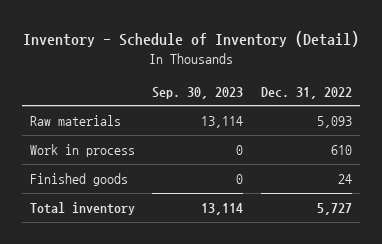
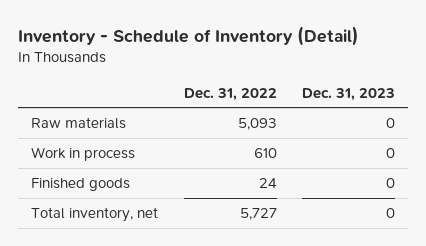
[152,86,244,99] Sep. 30, 2023 -> none
none -> [302,87,396,101] Dec. 31, 2023
[30,201,136,215] Total inventory -> [31,207,159,223] Total inventory, net

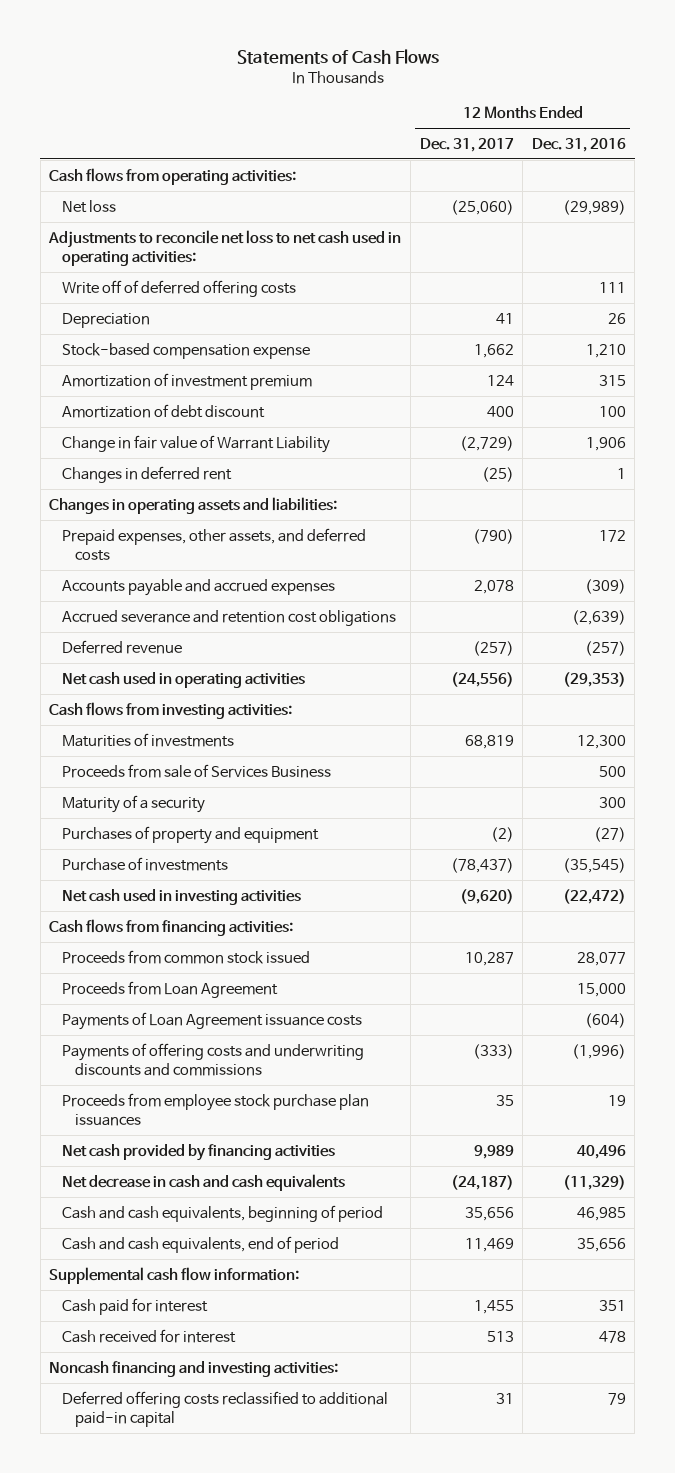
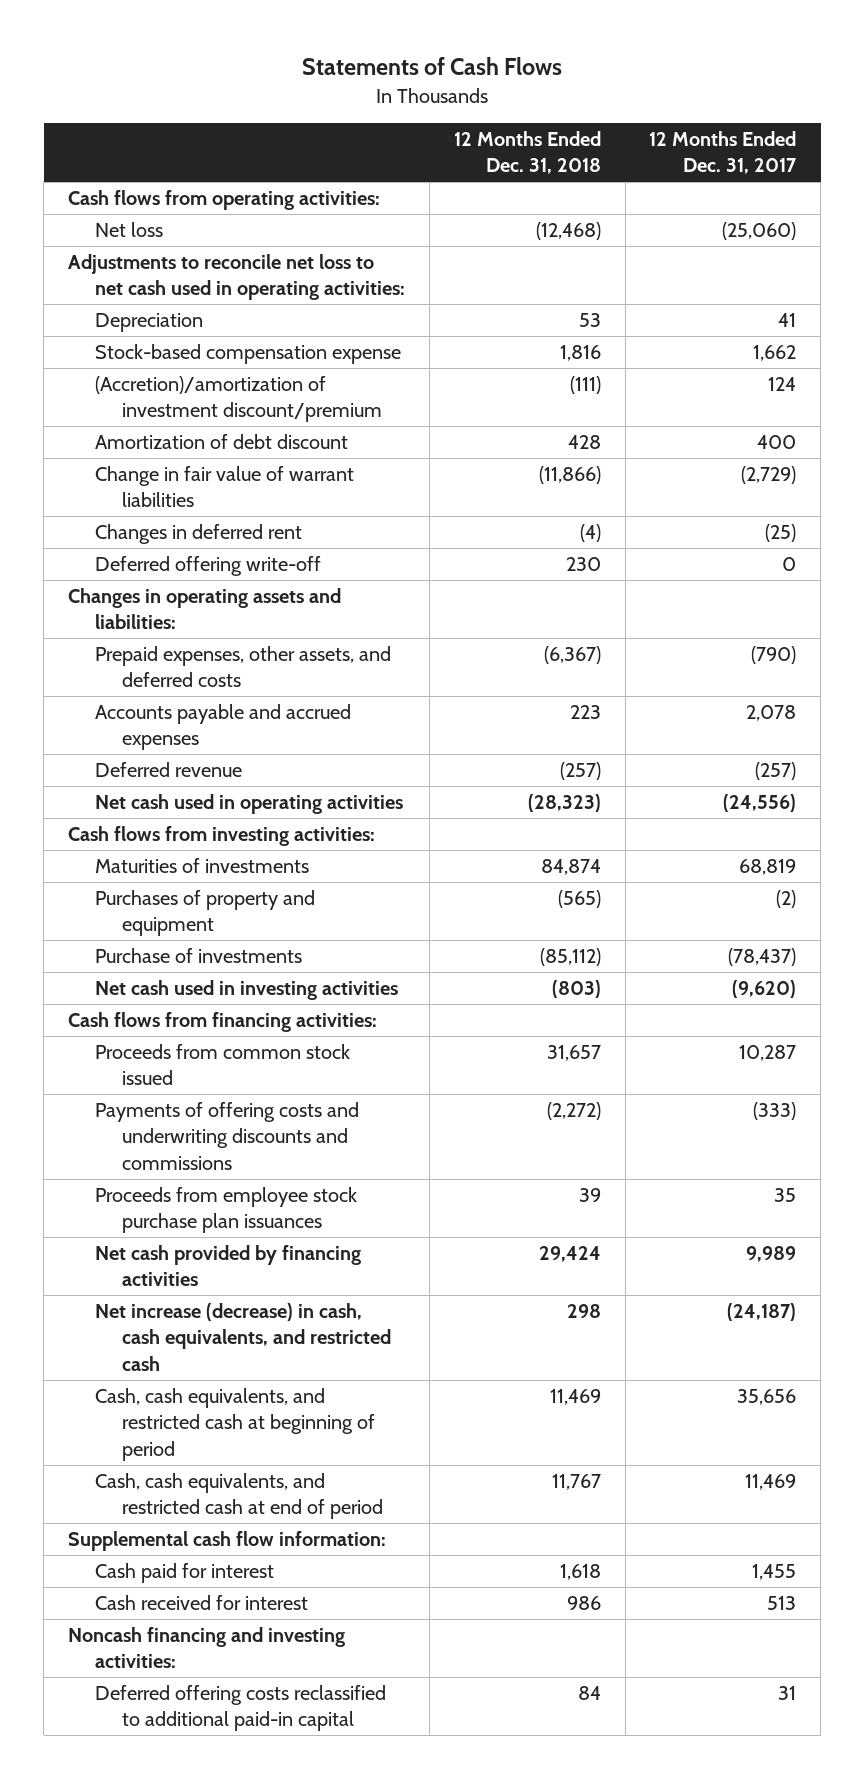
[531,137,626,152] Dec. 31, 2016 -> none
none -> [453,130,601,175] 12 Months Ended Dec. 31, 2018
[62,279,297,297] Write off of deferred offering costs -> none
[62,372,313,390] Amortization of investment premium -> [95,376,383,423] (Accretion)/amortization of investment discount/premium
[62,434,331,453] Change in fair value of Warrant Liability -> [95,466,355,508] Change in fair value of warrant liabilities
none -> [95,556,322,577] Deferred offering write-off
[62,609,397,626] Accrued severance and retention cost obligations -> none
[62,763,332,778] Proceeds from sale of Services Business -> none
[62,794,206,813] Maturity of a security -> none
[62,980,279,998] Proceeds from Loan Agreement -> none
[62,1011,363,1030] Payments of Loan Agreement issuance costs -> none
[62,1173,346,1191] Net decrease in cash and cash equivalents -> [95,1303,392,1371] Net increase (decrease) in cash, cash equivalents, and restricted cash
[62,1204,384,1222] Cash and cash equivalents, beginning of period -> [95,1388,376,1461] Cash, cash equivalents, and restricted cash at beginning of period
[62,1235,340,1253] Cash and cash equivalents, end of period -> [95,1473,384,1520] Cash, cash equivalents, and restricted cash at end of period

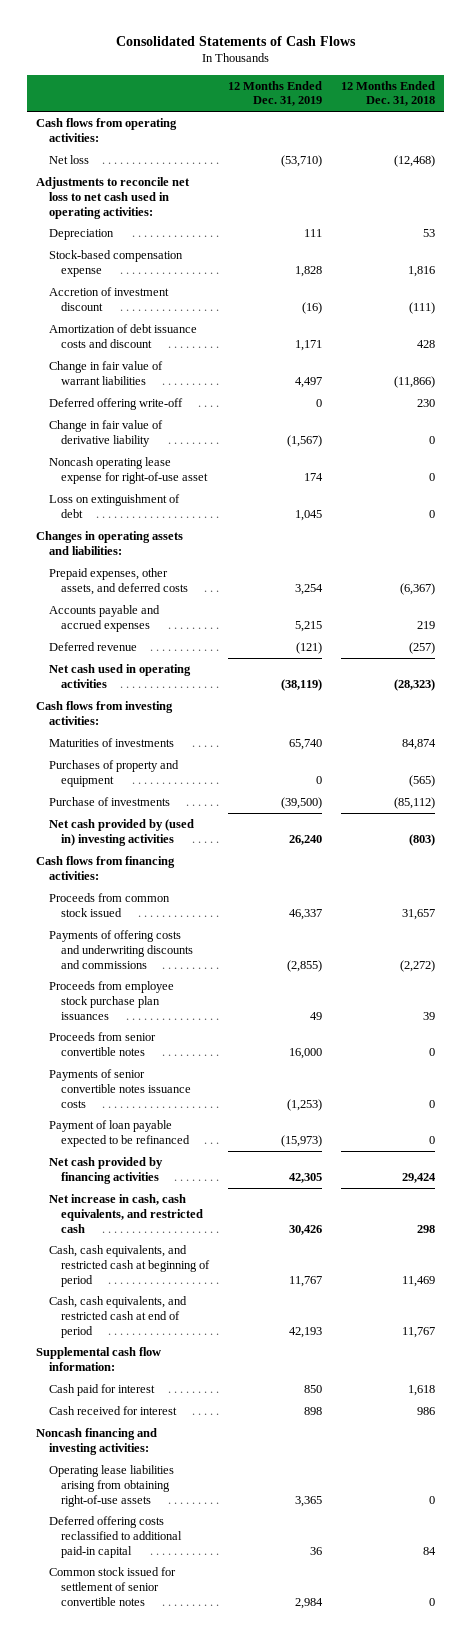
[302,57,563,76] Statements of Cash Flows -> [115,35,356,46] Consolidated Statements of Cash Flows
[649,130,798,175] 12 Months Ended Dec. 31, 2017 -> none
none -> [228,80,323,107] 12 Months Ended Dec. 31, 2019
[95,376,383,423] (Accretion)/amortization of investment discount/premium -> [48,286,169,311] Accretion of investment discount
[95,434,349,450] Amortization of debt discount -> [48,323,197,348] Amortization of debt issuance costs and discount
[95,524,303,545] Changes in deferred rent -> none
none -> [48,419,163,447] Change in fair value of derivative liability
none -> [48,456,209,484] Noncash operating lease expense for right-of-use asset
none -> [48,493,180,518] Loss on extinguishment of debt
[569,705,601,720] 223 -> [416,620,435,629] 219
[95,980,399,1001] Net cash used in investing activities -> [48,818,194,846] Net cash provided by (used in) investing activities
none -> [48,1031,156,1056] Proceeds from senior convertible notes
none -> [48,1068,192,1108] Payments of senior convertible notes issuance costs
none -> [48,1119,191,1147] Payment of loan payable expected to be refinanced
[95,1303,392,1371] Net increase (decrease) in cash, cash equivalents, and restricted cash -> [48,1193,204,1233] Net increase in cash, cash equivalents, and restricted cash
none -> [48,1464,174,1507] Operating lease liabilities arising from obtaining right-of-use assets
none -> [48,1566,176,1606] Common stock issued for settlement of senior convertible notes

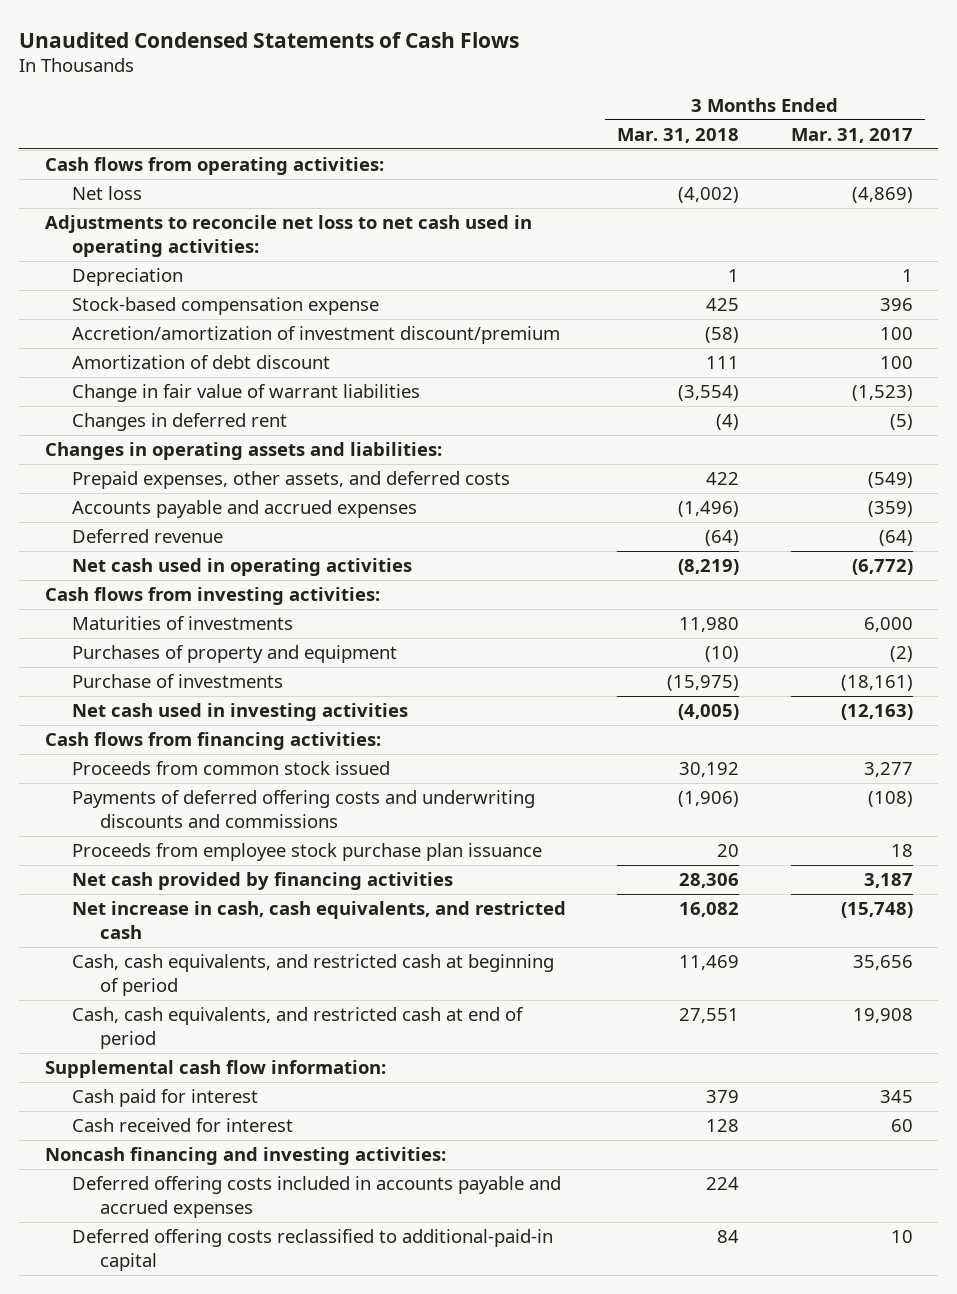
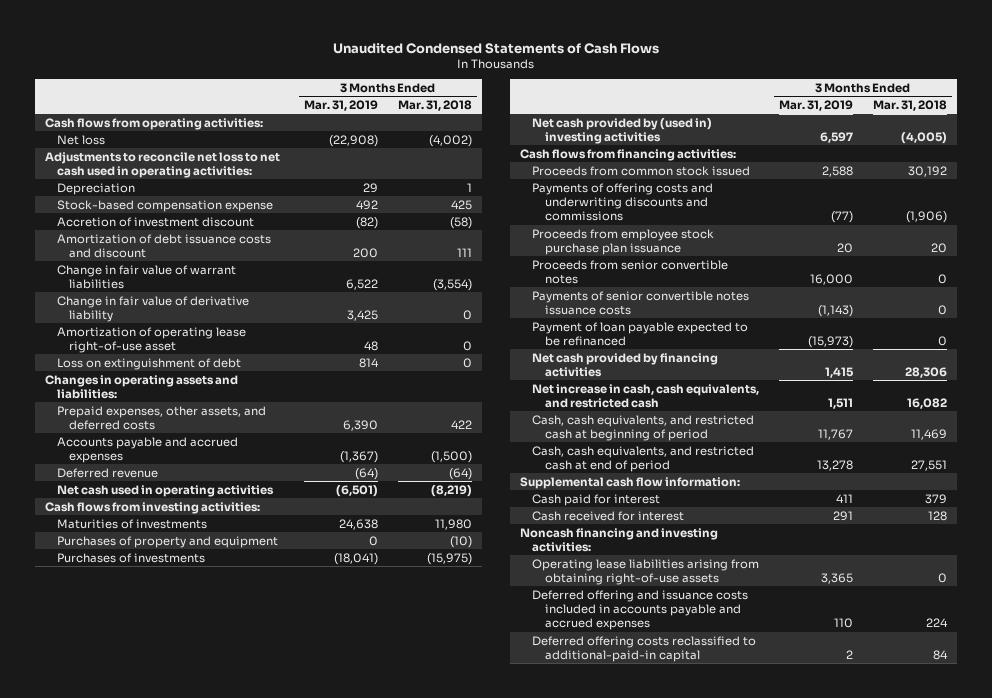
[790,127,913,143] Mar. 31, 2017 -> none
none -> [304,99,379,111] Mar. 31, 2019
[72,326,561,345] Accretion/amortization of investment discount/premium -> [57,216,255,227] Accretion of investment discount
[72,355,331,370] Amortization of debt discount -> [57,233,272,258] Amortization of debt issuance costs and discount
[72,413,288,432] Changes in deferred rent -> none
none -> [57,295,250,322] Change in fair value of derivative liability
none -> [57,326,247,353] Amortization of operating lease right-of-use asset
none -> [57,357,242,370] Loss on extinguishment of debt
[678,501,740,518] (1,496) -> [431,450,473,463] (1,500)
[72,674,284,689] Purchase of investments -> [57,552,206,563] Purchases of investments
[72,703,409,722] Net cash used in investing activities -> [532,117,713,144] Net cash provided by (used in) investing activities
[72,790,536,828] Payments of deferred offering costs and underwriting discounts and commissions -> [532,182,714,222] Payments of offering costs and underwriting discounts and commissions
none -> [532,259,729,284] Proceeds from senior convertible notes
none -> [532,290,750,315] Payments of senior convertible notes issuance costs
none -> [532,321,749,346] Payment of loan payable expected to be refinanced
none -> [532,558,760,585] Operating lease liabilities arising from obtaining right-of-use assets
[72,1176,562,1218] Deferred offering costs included in accounts payable and accrued expenses -> [532,589,749,631] Deferred offering and issuance costs included in accounts payable and accrued expenses

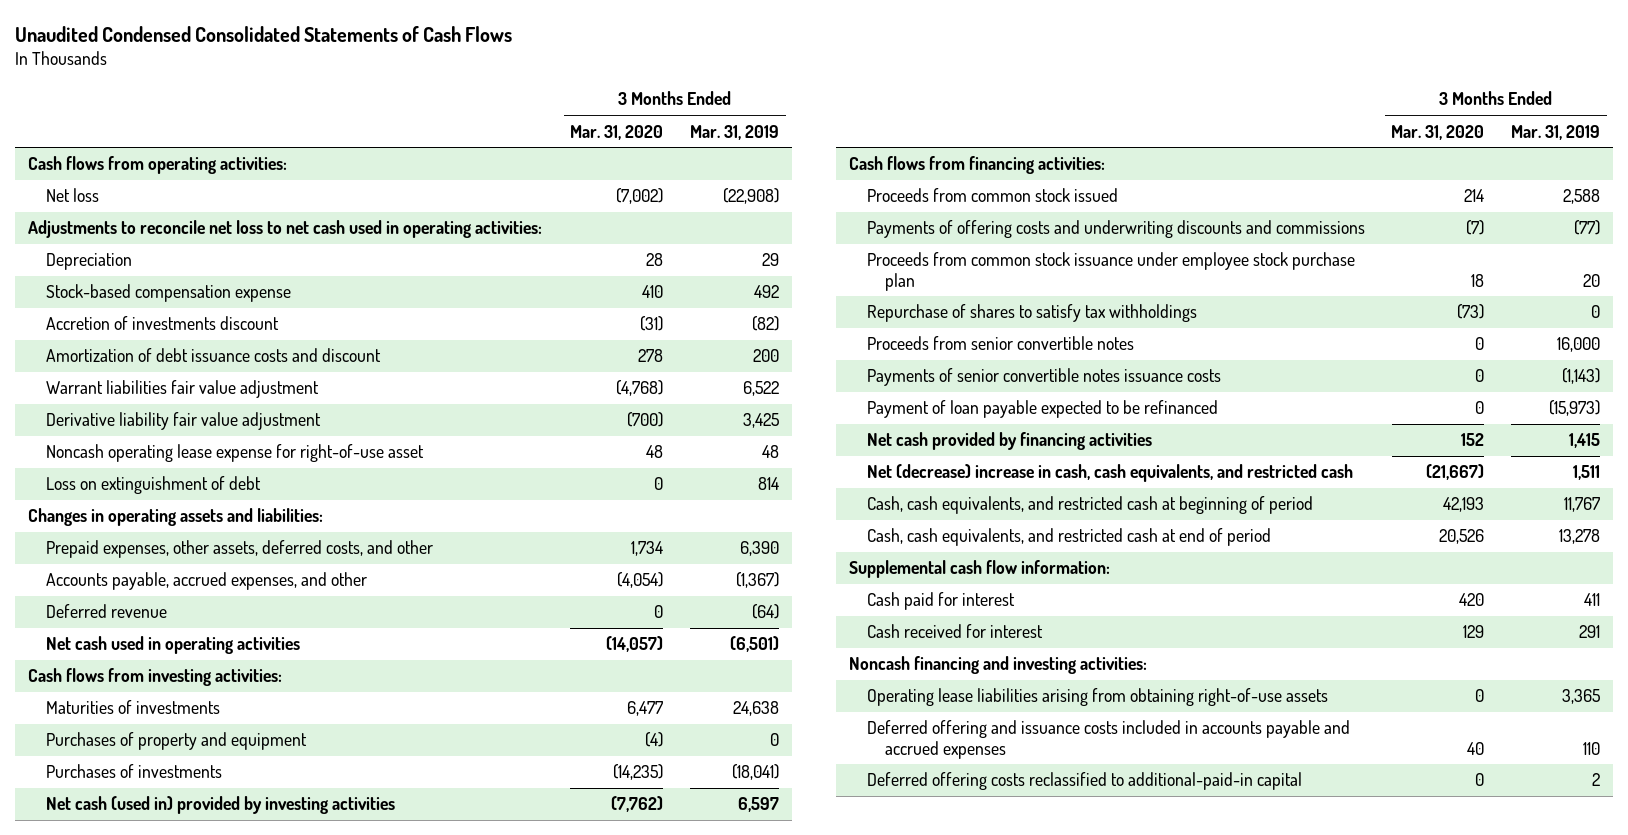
[333,42,660,54] Unaudited Condensed Statements of Cash Flows -> [14,25,512,42] Unaudited Condensed Consolidated Statements of Cash Flows
[398,99,473,111] Mar. 31, 2018 -> none
none -> [570,124,664,140] Mar. 31, 2020
[57,216,255,227] Accretion of investment discount -> [45,316,279,331] Accretion of investments discount
[57,264,237,289] Change in fair value of warrant liabilities -> [45,380,319,399] Warrant liabilities fair value adjustment
[57,295,250,322] Change in fair value of derivative liability -> [45,412,321,431] Derivative liability fair value adjustment
[57,326,247,353] Amortization of operating lease right-of-use asset -> [45,444,424,463] Noncash operating lease expense for right-of-use asset
[57,405,267,430] Prepaid expenses, other assets, and deferred costs -> [45,540,433,559] Prepaid expenses, other assets, deferred costs, and other
[57,436,239,463] Accounts payable and accrued expenses -> [45,572,367,591] Accounts payable, accrued expenses, and other
[532,117,713,144] Net cash provided by (used in) investing activities -> [45,796,395,815] Net cash (used in) provided by investing activities
[532,228,715,255] Proceeds from employee stock purchase plan issuance -> [866,252,1355,291] Proceeds from common stock issuance under employee stock purchase plan
none -> [866,304,1197,323] Repurchase of shares to satisfy tax withholdings
[532,383,760,408] Net increase in cash, cash equivalents, and restricted cash -> [866,464,1353,483] Net (decrease) increase in cash, cash equivalents, and restricted cash

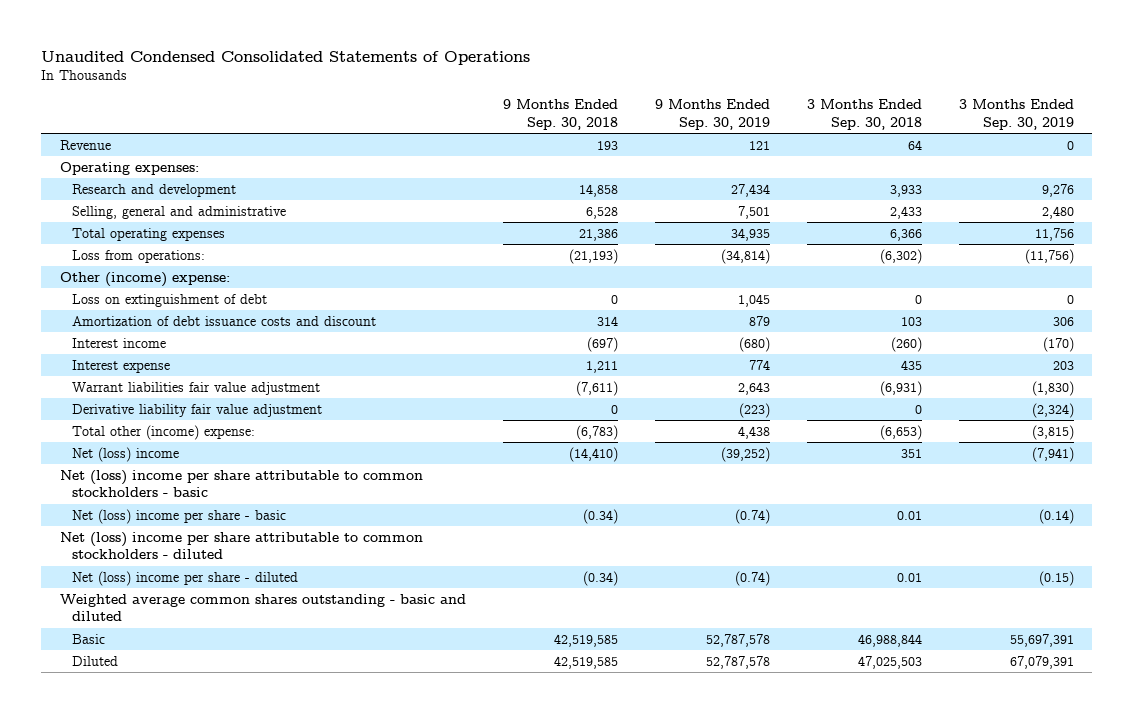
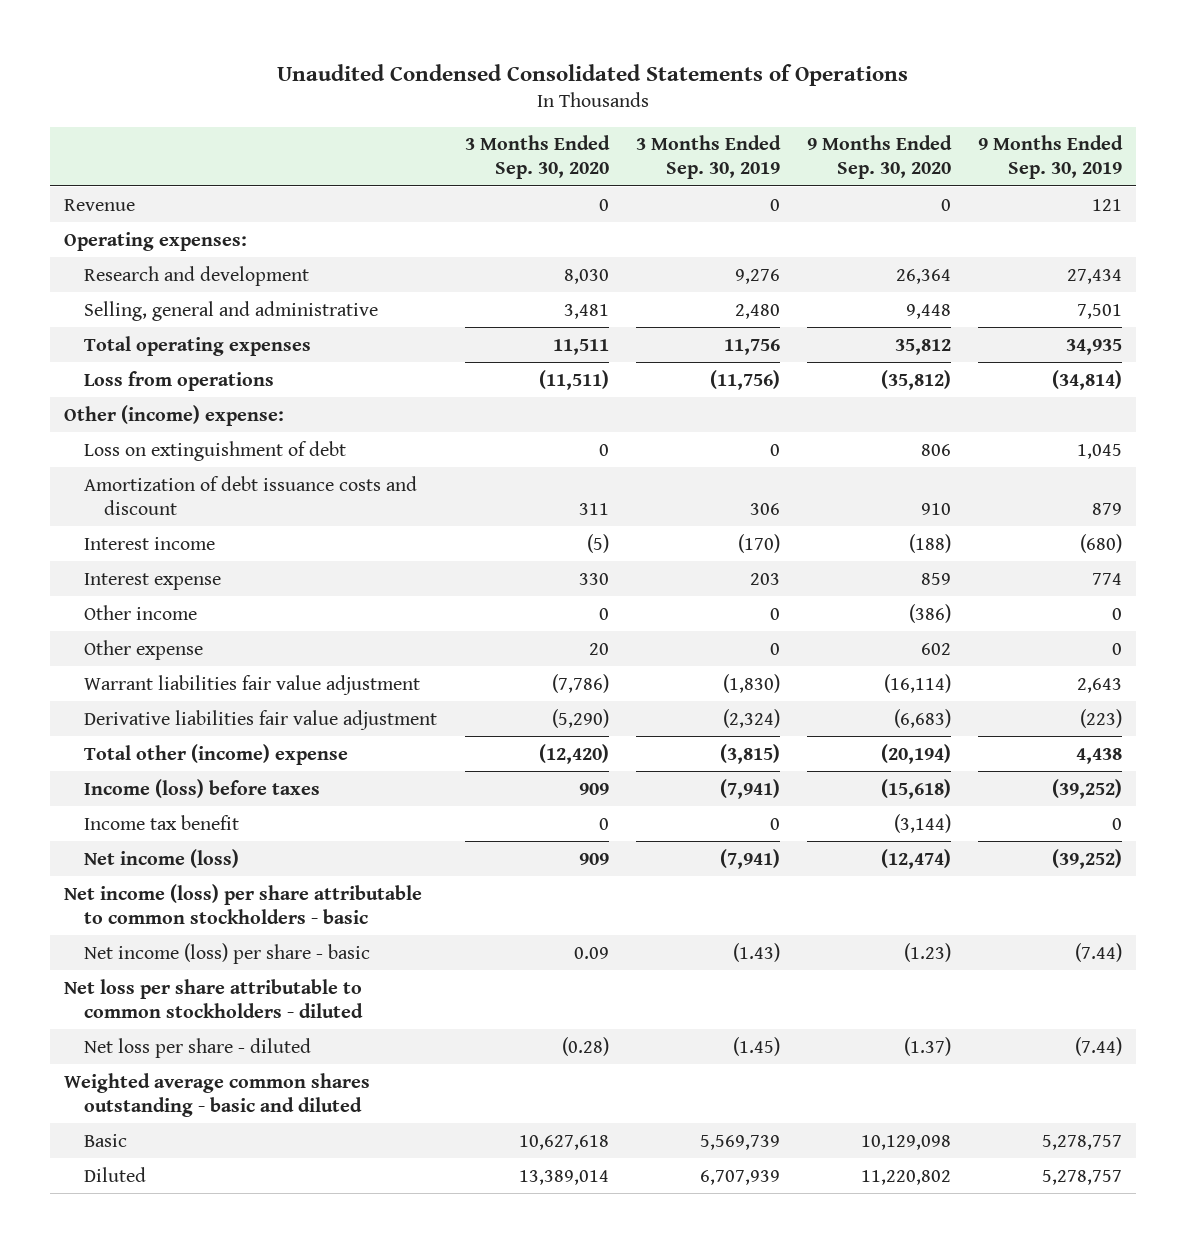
[502,99,618,130] 9 Months Ended Sep. 30, 2018 -> none
[806,99,922,130] 3 Months Ended Sep. 30, 2018 -> none
none -> [464,135,610,180] 3 Months Ended Sep. 30, 2020
none -> [807,135,953,180] 9 Months Ended Sep. 30, 2020
[72,249,206,263] Loss from operations: -> [84,370,275,391] Loss from operations
none -> [84,604,198,620] Other income
none -> [84,639,204,660] Other expense
[72,403,323,417] Derivative liability fair value adjustment -> [84,709,438,730] Derivative liabilities fair value adjustment
[72,424,256,440] Total other (income) expense: -> [84,743,349,765] Total other (income) expense
none -> [84,778,321,798] Income (loss) before taxes
none -> [84,814,240,830] Income tax benefit
[72,446,180,462] Net (loss) income -> [84,848,240,868] Net income (loss)
[59,469,423,498] Net (loss) income per share attributable to common stockholders - basic -> [64,883,423,924] Net income (loss) per share attributable to common stockholders - basic
[72,508,287,524] Net (loss) income per share - basic -> [84,942,371,964] Net income (loss) per share - basic
[734,508,770,524] (0.74) -> [1075,942,1123,962] (7.44)
[1038,508,1074,524] (0.14) -> [732,942,780,962] (1.43)
[59,531,423,560] Net (loss) income per share attributable to common stockholders - diluted -> [64,978,364,1018] Net loss per share attributable to common stockholders - diluted
[72,570,299,586] Net (loss) income per share - diluted -> [84,1037,312,1058] Net loss per share - diluted
[734,570,770,586] (0.74) -> [1075,1036,1123,1056] (7.44)
[1038,570,1074,586] (0.15) -> [732,1036,780,1056] (1.45)
[705,633,770,647] 52,787,578 -> [1042,1134,1123,1150] 5,278,757
[1009,633,1074,647] 55,697,391 -> [699,1134,780,1150] 5,569,739
[705,655,770,669] 52,787,578 -> [1042,1169,1123,1185] 5,278,757
[1009,655,1074,669] 67,079,391 -> [699,1169,780,1185] 6,707,939

